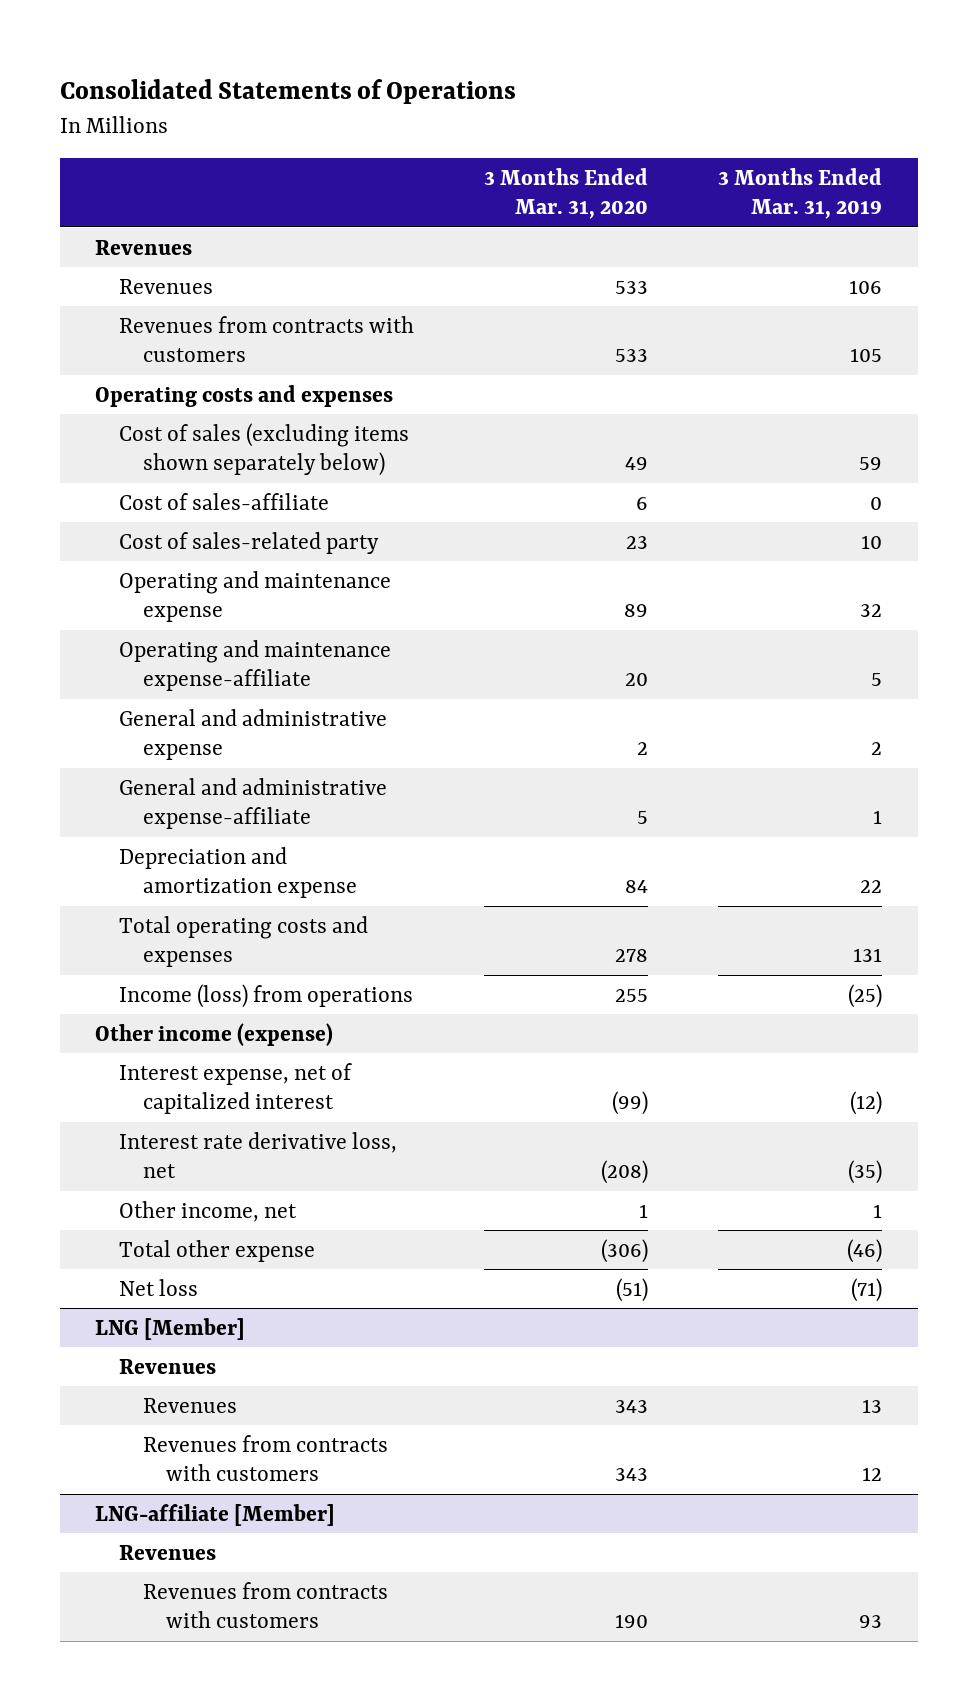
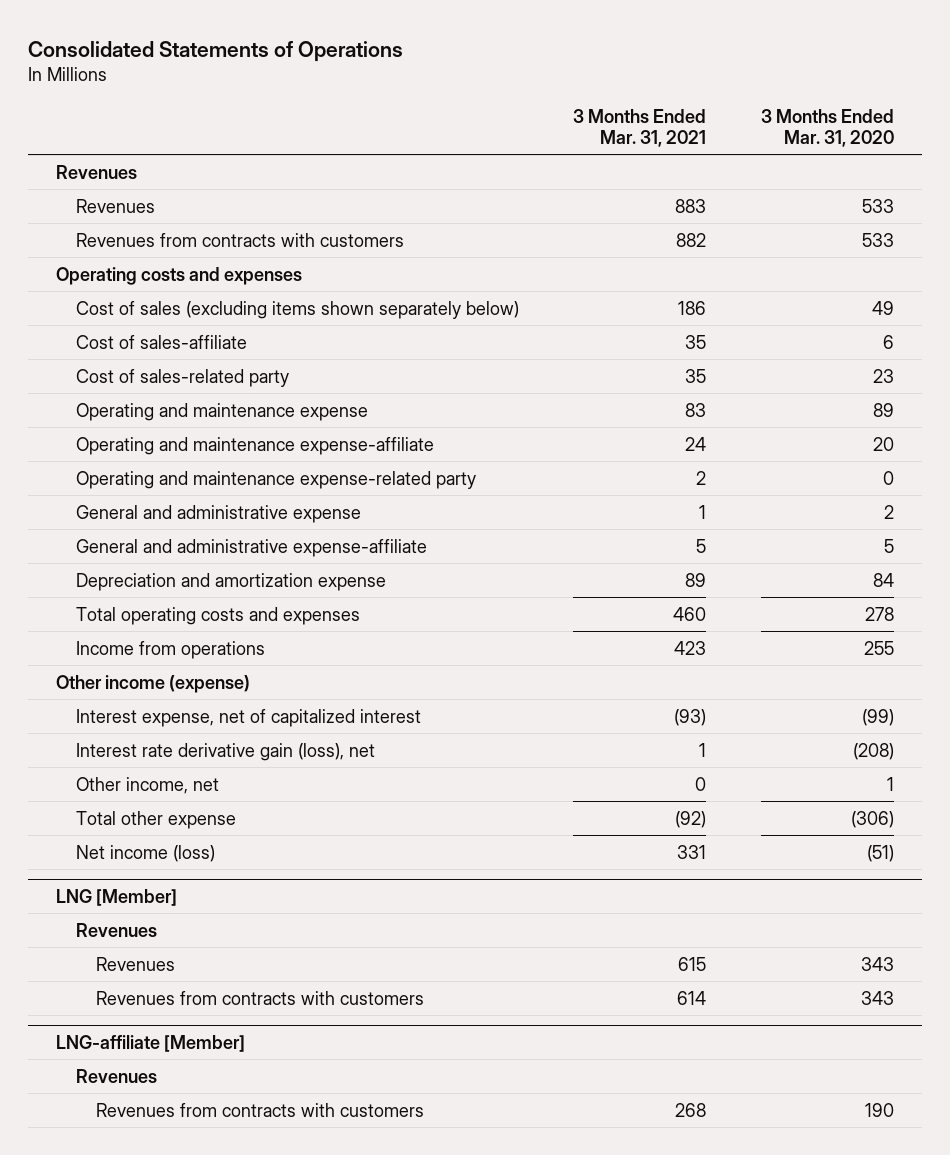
[718,167,883,220] 3 Months Ended Mar. 31, 2019 -> none
none -> [573,109,707,148] 3 Months Ended Mar. 31, 2021
none -> [75,470,476,489] Operating and maintenance expense-related party
[118,983,413,1008] Income (loss) from operations -> [75,640,265,659] Income from operations
[118,1131,397,1179] Interest rate derivative loss, net -> [75,742,375,761] Interest rate derivative gain (loss), net
[118,1278,198,1296] Net loss -> [75,844,215,862] Net income (loss)

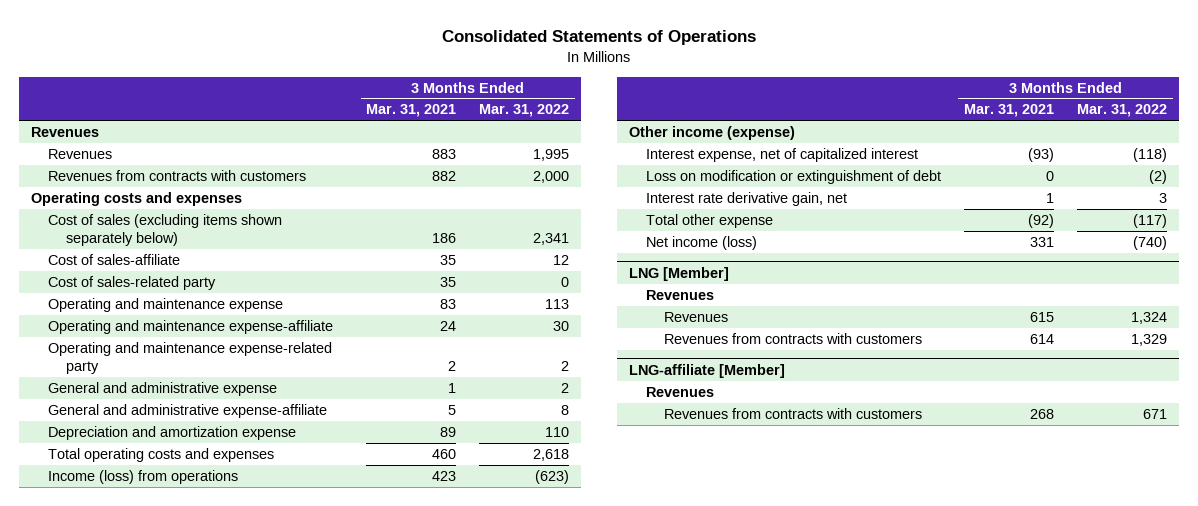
[761,109,895,148] 3 Months Ended Mar. 31, 2020 -> none
none -> [479,104,570,118] Mar. 31, 2022
[75,640,265,659] Income from operations -> [48,469,239,484] Income (loss) from operations
[75,776,219,794] Other income, net -> none
none -> [646,169,942,184] Loss on modification or extinguishment of debt
[75,742,375,761] Interest rate derivative gain (loss), net -> [646,191,848,206] Interest rate derivative gain, net

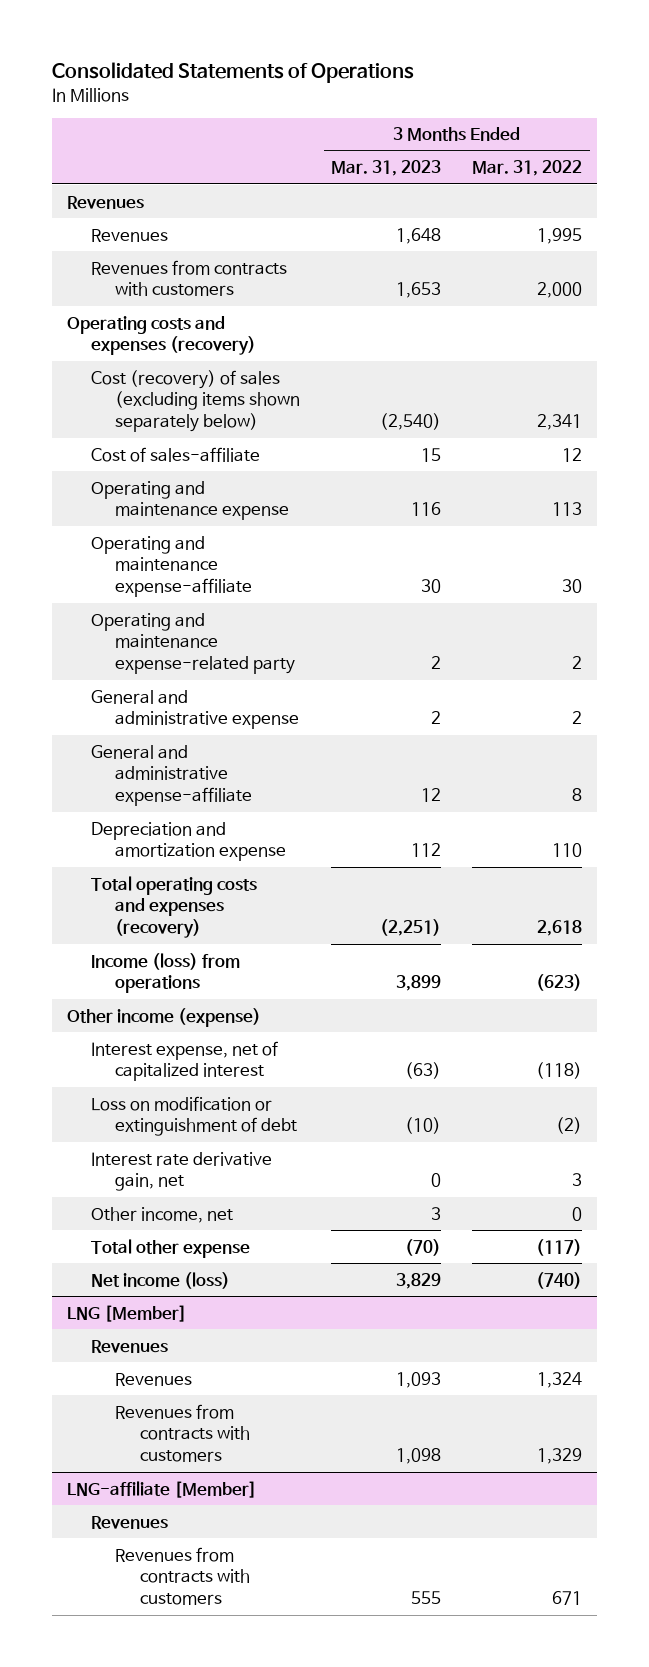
[366,104,457,118] Mar. 31, 2021 -> none
none -> [331,160,442,177] Mar. 31, 2023
[30,191,242,206] Operating costs and expenses -> [66,315,257,356] Operating costs and expenses (recovery)
[48,213,283,246] Cost of sales (excluding items shown separately below) -> [91,369,301,433] Cost (recovery) of sales (excluding items shown separately below)
[48,275,217,290] Cost of sales-related party -> none
[48,447,275,462] Total operating costs and expenses -> [91,875,258,939] Total operating costs and expenses (recovery)
none -> [91,1206,234,1223] Other income, net

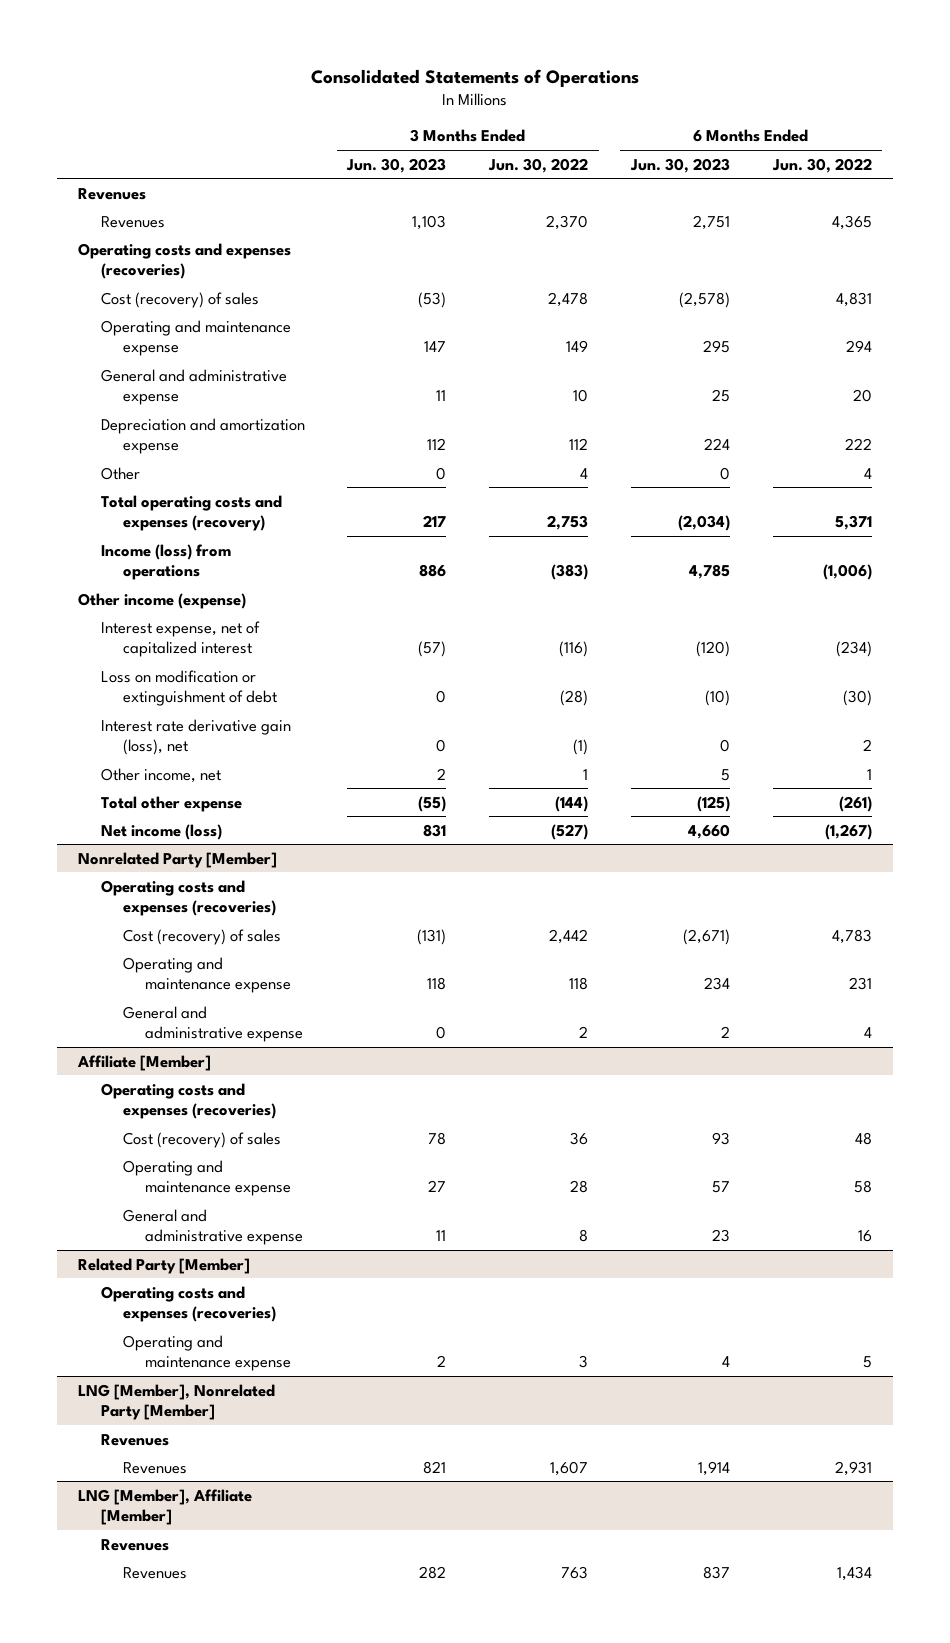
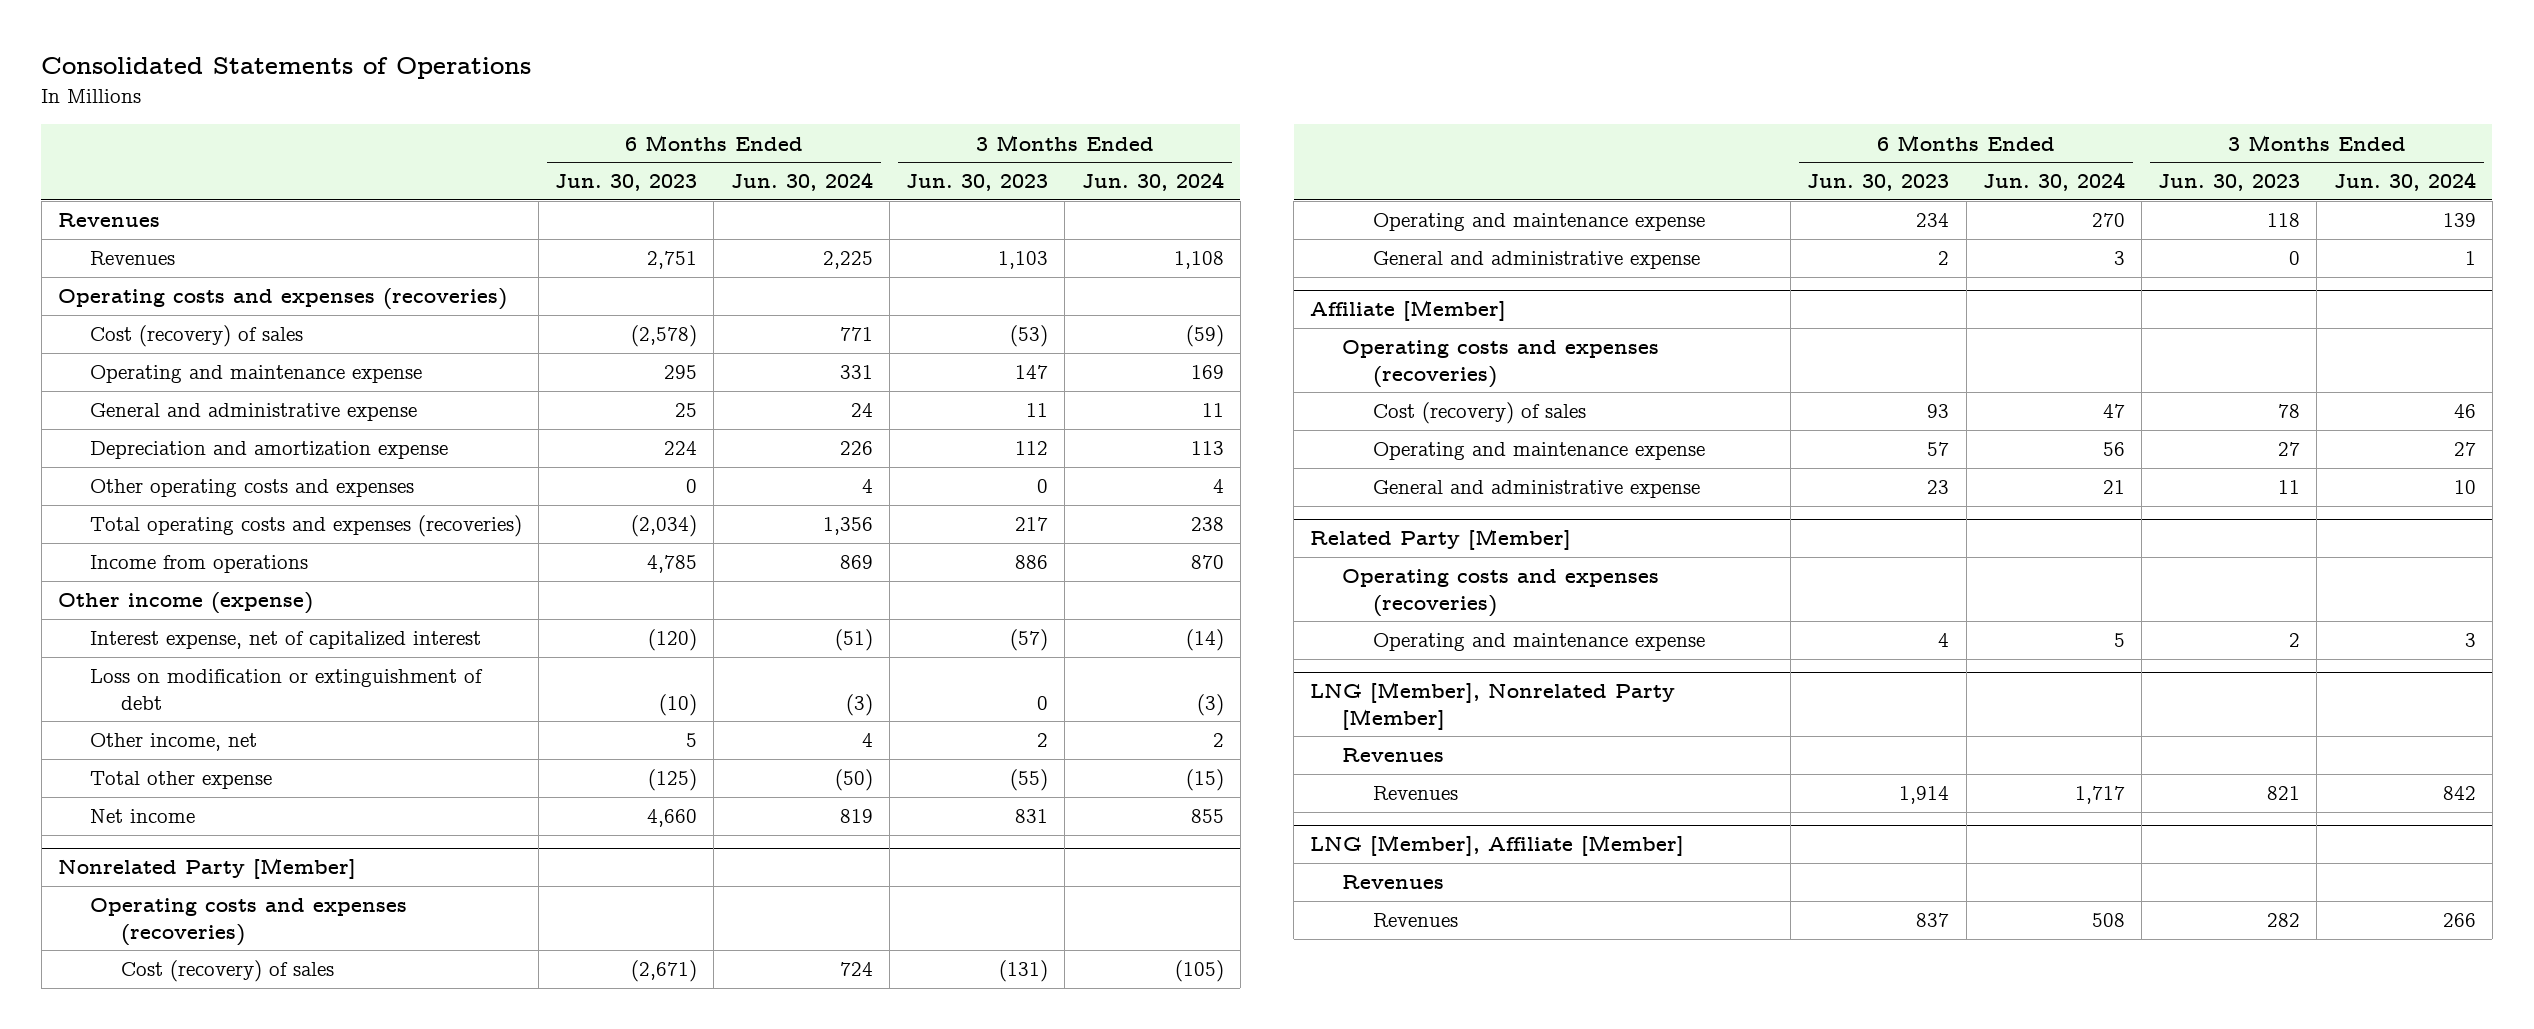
[488,157,589,173] Jun. 30, 2022 -> none
[771,157,872,173] Jun. 30, 2022 -> none
none -> [730,172,873,192] Jun. 30, 2024
none -> [1081,172,1224,192] Jun. 30, 2024
[100,466,140,480] Other -> [89,479,414,498] Other operating costs and expenses
[100,494,282,532] Total operating costs and expenses (recovery) -> [89,515,522,538] Total operating costs and expenses (recoveries)
[100,543,231,581] Income (loss) from operations -> [89,555,308,574] Income from operations
[100,718,291,756] Interest rate derivative gain (loss), net -> none
[100,823,222,840] Net income (loss) -> [89,809,195,824] Net income

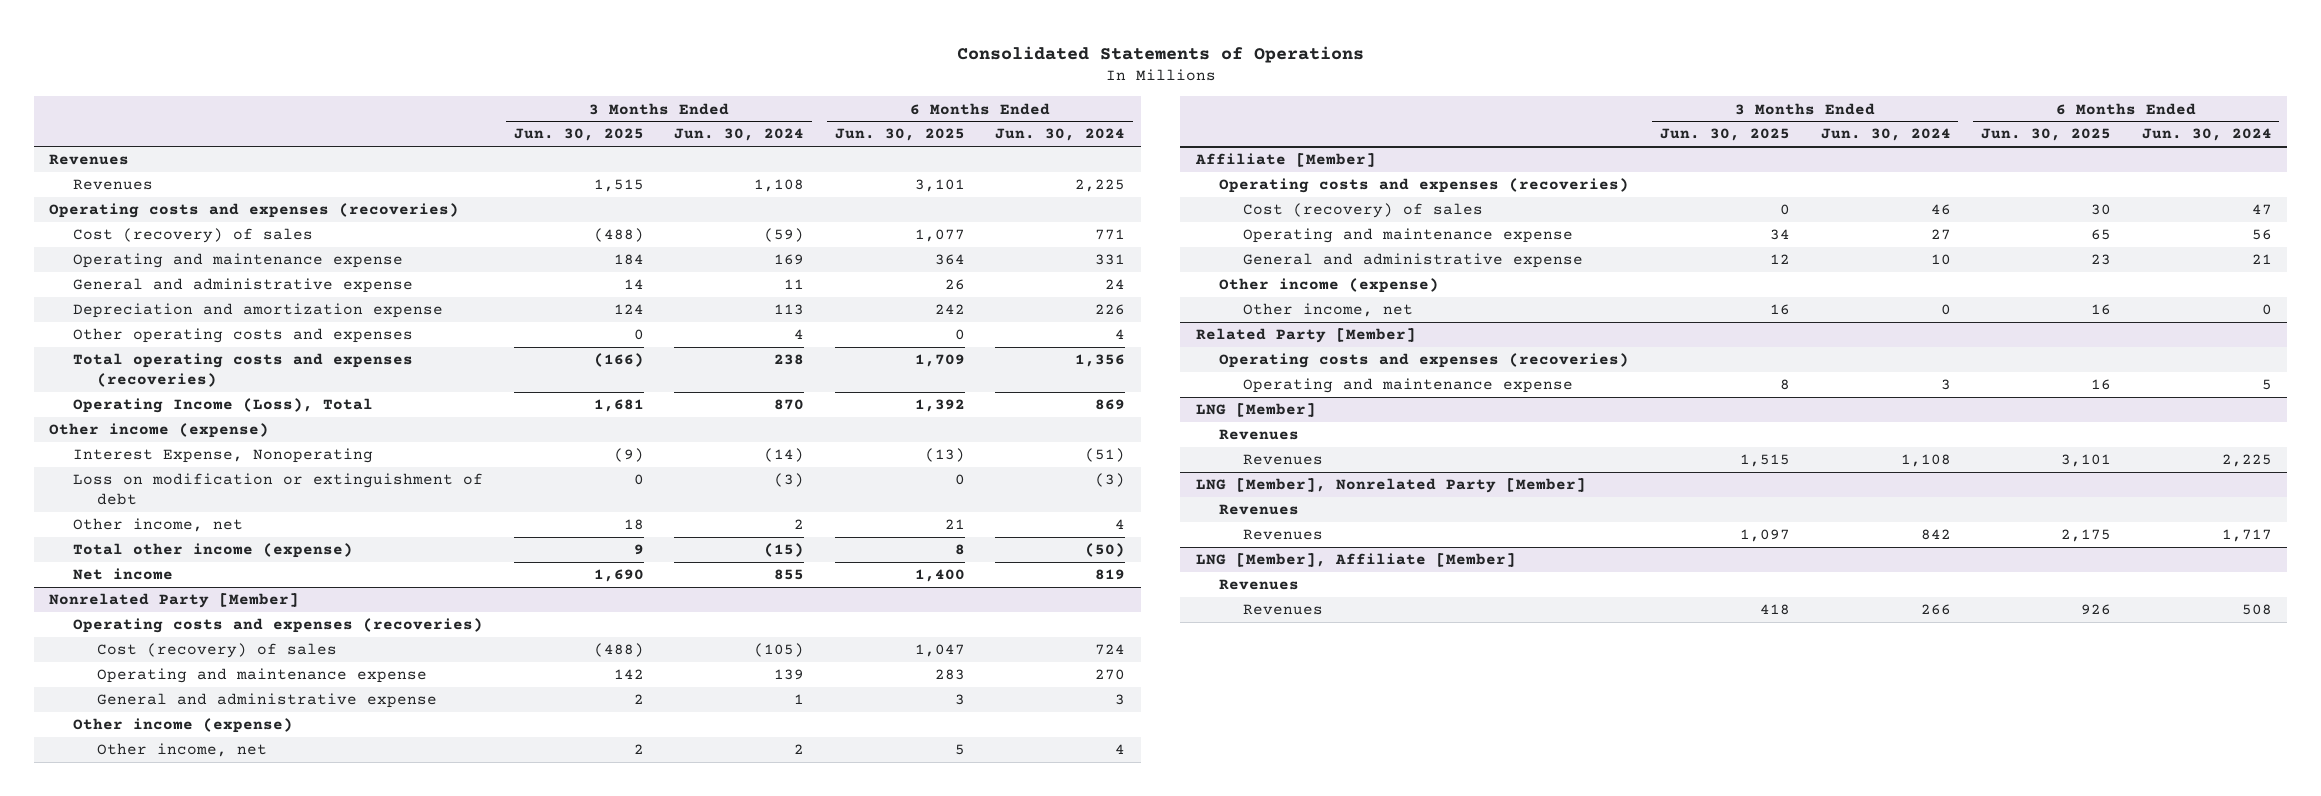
[555,174,698,192] Jun. 30, 2023 -> none
[906,174,1049,192] Jun. 30, 2023 -> none
none -> [513,128,644,142] Jun. 30, 2025
none -> [834,128,965,142] Jun. 30, 2025
[89,555,308,574] Income from operations -> [73,398,374,414] Operating Income (Loss), Total
[89,631,481,650] Interest expense, net of capitalized interest -> [73,448,374,464] Interest Expense, Nonoperating
[89,771,272,790] Total other expense -> [73,543,354,559] Total other income (expense)
none -> [73,718,294,734] Other income (expense)
none -> [96,743,267,758] Other income, net
none -> [1219,278,1440,294] Other income (expense)
none -> [1243,303,1414,318] Other income, net
none -> [1195,403,1316,418] LNG [Member]
none -> [1219,429,1300,441] Revenues
none -> [1243,454,1324,466] Revenues

